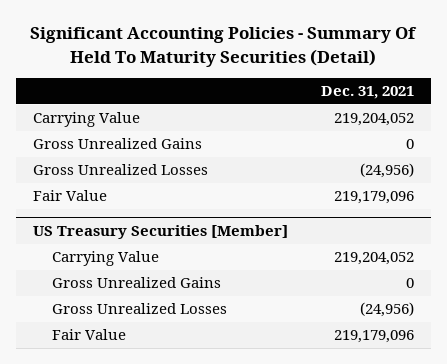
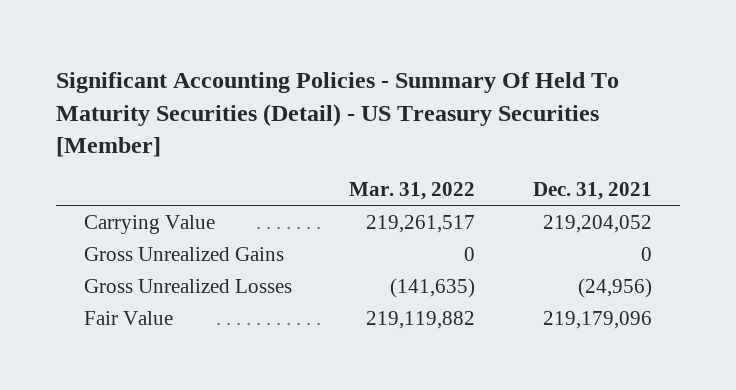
[30,27,418,67] Significant Accounting Policies - Summary Of Held To Maturity Securities (Detail) -> [55,72,619,157] Significant Accounting Policies - Summary Of Held To Maturity Securities (Detail) - US Treasury Securities [Member]
none -> [349,182,476,201] Mar. 31, 2022
[32,225,288,240] US Treasury Securities [Member] -> none
[51,251,159,267] Carrying Value -> none
[51,277,221,289] Gross Unrealized Gains -> none
[51,303,227,315] Gross Unrealized Losses -> none
[51,329,126,341] Fair Value -> none

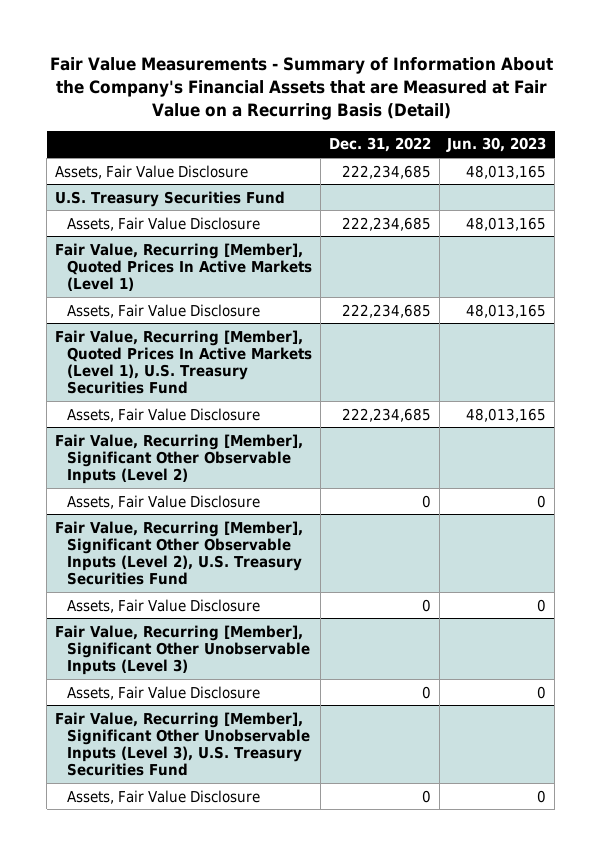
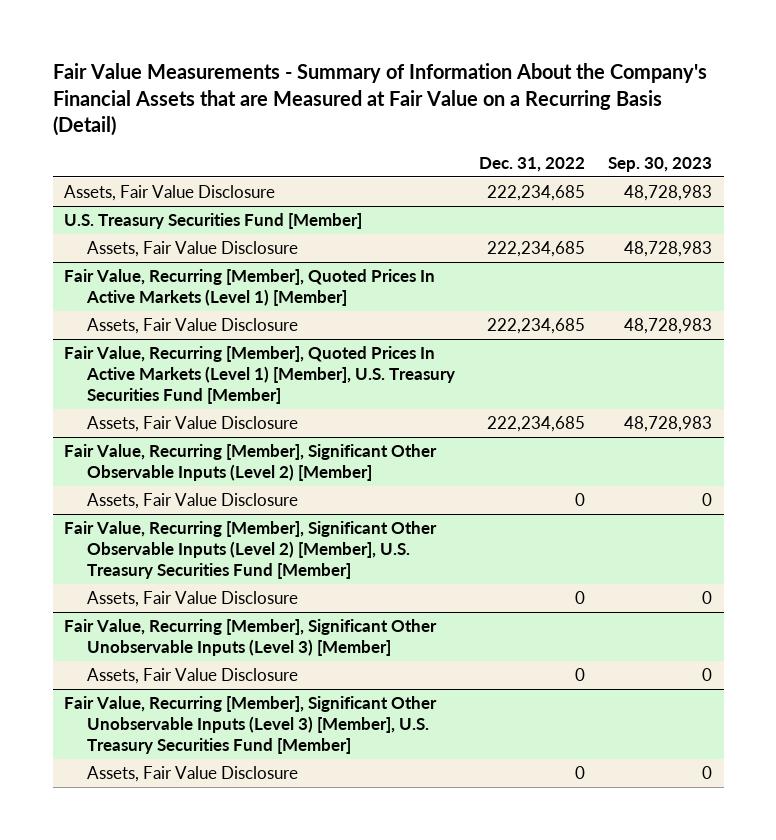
[446,137,547,153] Jun. 30, 2023 -> none
none -> [607,157,712,173] Sep. 30, 2023
[55,190,286,207] U.S. Treasury Securities Fund -> [64,212,363,229] U.S. Treasury Securities Fund [Member]
[55,242,312,292] Fair Value, Recurring [Member], Quoted Prices In Active Markets (Level 1) -> [64,268,436,307] Fair Value, Recurring [Member], Quoted Prices In Active Markets (Level 1) [Member]
[55,329,312,395] Fair Value, Recurring [Member], Quoted Prices In Active Markets (Level 1), U.S. Treasury Securities Fund -> [64,345,456,405] Fair Value, Recurring [Member], Quoted Prices In Active Markets (Level 1) [Member], U.S. Treasury Securities Fund [Member]
[55,433,304,485] Fair Value, Recurring [Member], Significant Other Observable Inputs (Level 2) -> [64,443,438,482] Fair Value, Recurring [Member], Significant Other Observable Inputs (Level 2) [Member]
[55,520,304,586] Fair Value, Recurring [Member], Significant Other Observable Inputs (Level 2), U.S. Treasury Securities Fund -> [64,520,438,580] Fair Value, Recurring [Member], Significant Other Observable Inputs (Level 2) [Member], U.S. Treasury Securities Fund [Member]
[55,624,310,676] Fair Value, Recurring [Member], Significant Other Unobservable Inputs (Level 3) -> [64,618,438,657] Fair Value, Recurring [Member], Significant Other Unobservable Inputs (Level 3) [Member]
[55,711,310,777] Fair Value, Recurring [Member], Significant Other Unobservable Inputs (Level 3), U.S. Treasury Securities Fund -> [64,695,438,755] Fair Value, Recurring [Member], Significant Other Unobservable Inputs (Level 3) [Member], U.S. Treasury Securities Fund [Member]

